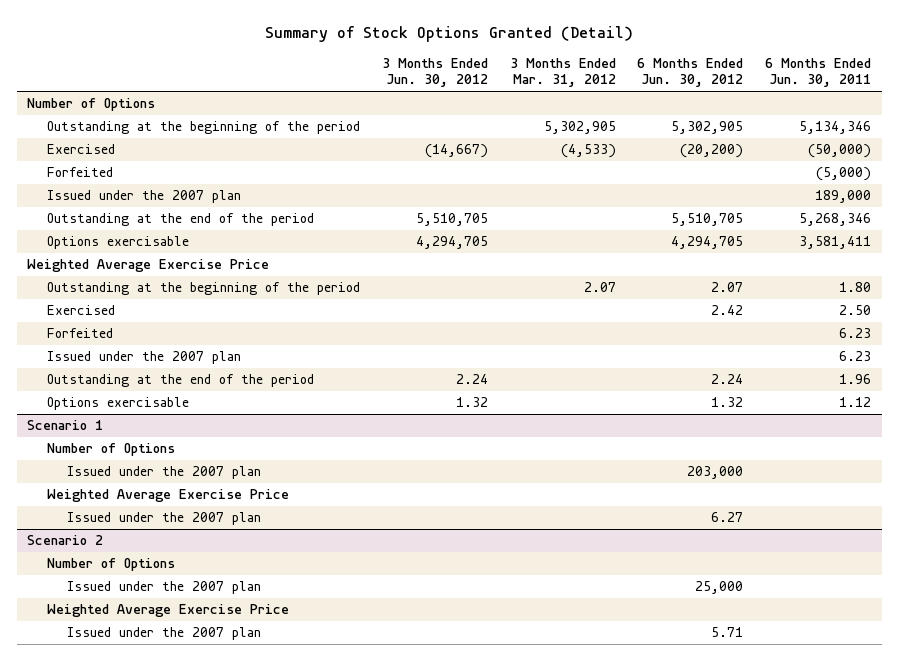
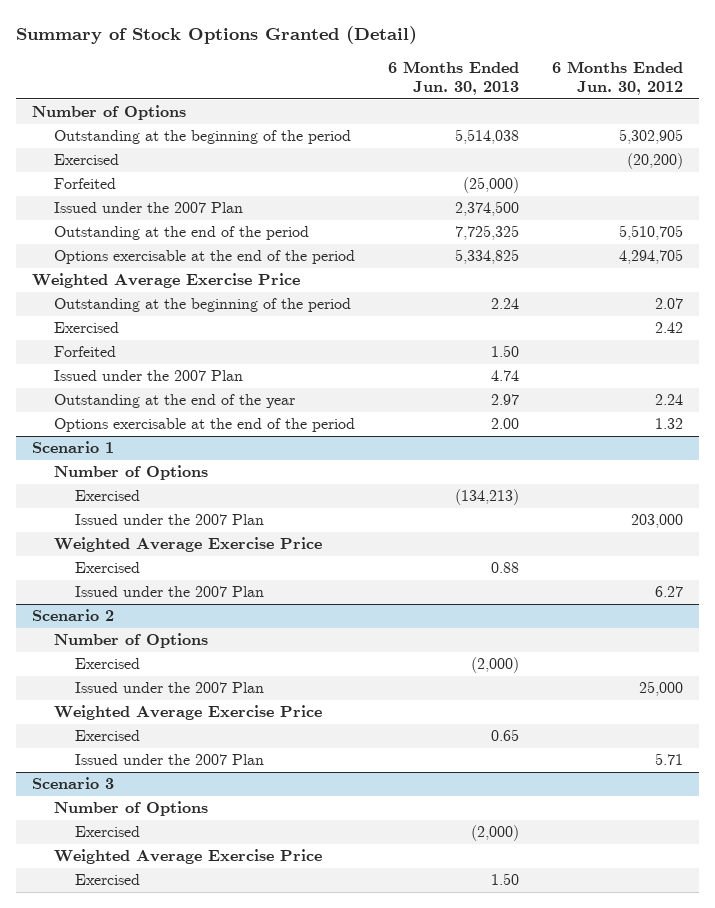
[382,58,489,88] 3 Months Ended Jun. 30, 2012 -> none
[509,58,616,88] 3 Months Ended Mar. 31, 2012 -> none
[765,58,872,88] 6 Months Ended Jun. 30, 2011 -> none
none -> [387,61,519,96] 6 Months Ended Jun. 30, 2013
[47,190,242,204] Issued under the 2007 plan -> [53,202,243,214] Issued under the 2007 Plan
[47,236,190,250] Options exercisable -> [53,250,355,265] Options exercisable at the end of the period
[47,351,242,365] Issued under the 2007 plan -> [53,370,243,382] Issued under the 2007 Plan
[47,374,315,388] Outstanding at the end of the period -> [53,394,295,409] Outstanding at the end of the year
[47,397,190,411] Options exercisable -> [53,418,355,433] Options exercisable at the end of the period
none -> [74,490,140,502] Exercised
[67,466,262,480] Issued under the 2007 plan -> [74,514,264,526] Issued under the 2007 Plan
none -> [74,562,140,574] Exercised
[67,512,262,526] Issued under the 2007 plan -> [74,586,264,598] Issued under the 2007 Plan
none -> [74,658,140,670] Exercised
[67,581,262,595] Issued under the 2007 plan -> [74,682,264,694] Issued under the 2007 Plan
none -> [74,730,140,742] Exercised
[67,627,262,641] Issued under the 2007 plan -> [74,754,264,766] Issued under the 2007 Plan
none -> [32,777,115,790] Scenario 3
none -> [53,801,208,817] Number of Options
none -> [74,826,140,838] Exercised
none -> [53,849,322,865] Weighted Average Exercise Price
none -> [74,874,140,886] Exercised

